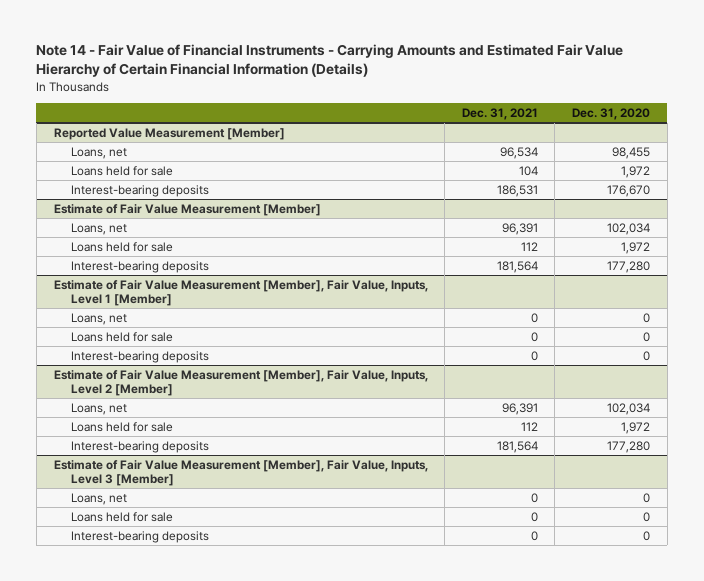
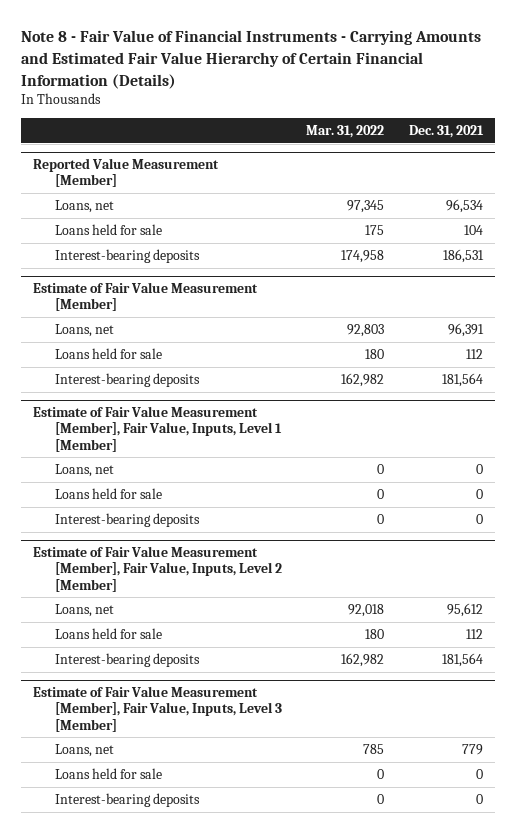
[36,44,624,78] Note 14 - Fair Value of Financial Instruments - Carrying Amounts and Estimated Fair Value Hierarchy of Certain Financial Information (Details) -> [20,30,481,89] Note 8 - Fair Value of Financial Instruments - Carrying Amounts and Estimated Fair Value Hierarchy of Certain Financial Information (Details)
[571,108,650,121] Dec. 31, 2020 -> none
none -> [306,125,385,139] Mar. 31, 2022
[501,402,538,415] 96,391 -> [446,603,483,618] 95,612
[530,492,538,503] 0 -> [461,744,483,756] 779

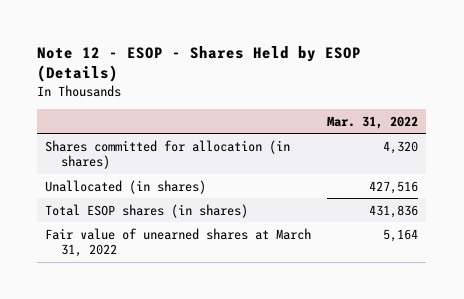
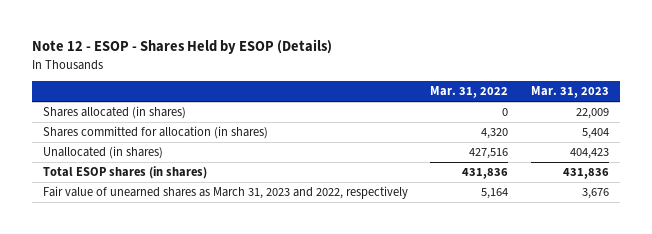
none -> [530,86,609,99] Mar. 31, 2023
none -> [42,106,186,120] Shares allocated (in shares)
[45,227,312,258] Fair value of unearned shares at March 31, 2022 -> [42,186,408,200] Fair value of unearned shares as March 31, 2023 and 2022, respectively

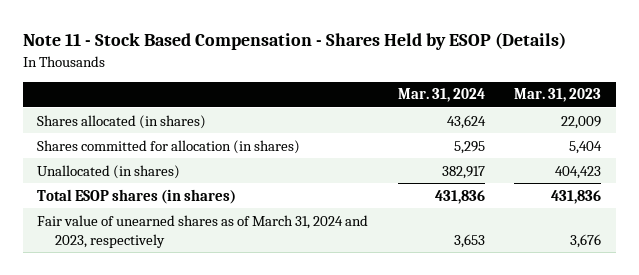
[31,39,332,55] Note 12 - ESOP - Shares Held by ESOP (Details) -> [22,32,566,51] Note 11 - Stock Based Compensation - Shares Held by ESOP (Details)
[430,86,509,99] Mar. 31, 2022 -> none
none -> [397,88,485,103] Mar. 31, 2024
[42,186,408,200] Fair value of unearned shares as March 31, 2023 and 2022, respectively -> [37,214,369,248] Fair value of unearned shares as of March 31, 2024 and 2023, respectively

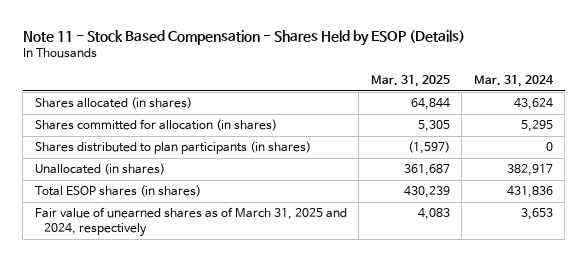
[514,88,602,103] Mar. 31, 2023 -> none
none -> [370,74,450,87] Mar. 31, 2025
none -> [34,141,311,155] Shares distributed to plan participants (in shares)
[37,214,369,248] Fair value of unearned shares as of March 31, 2024 and 2023, respectively -> [34,207,347,238] Fair value of unearned shares as of March 31, 2025 and 2024, respectively

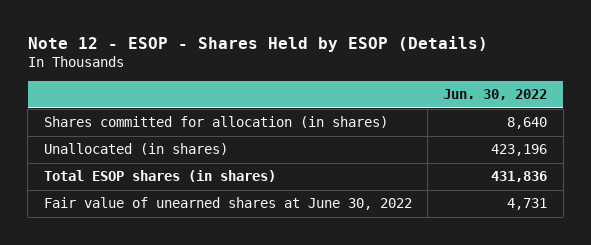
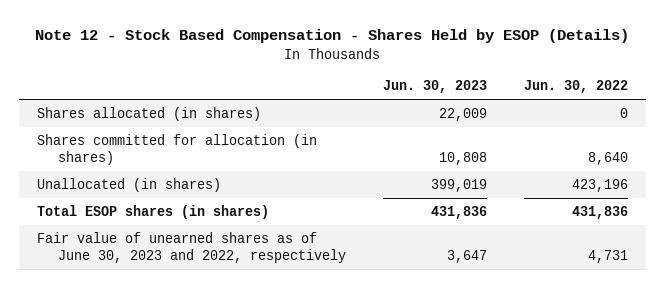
[27,35,488,52] Note 12 - ESOP - Shares Held by ESOP (Details) -> [35,29,630,44] Note 12 - Stock Based Compensation - Shares Held by ESOP (Details)
none -> [382,80,487,94] Jun. 30, 2023
none -> [37,107,262,122] Shares allocated (in shares)
[43,197,412,211] Fair value of unearned shares at June 30, 2022 -> [37,232,347,263] Fair value of unearned shares as of June 30, 2023 and 2022, respectively

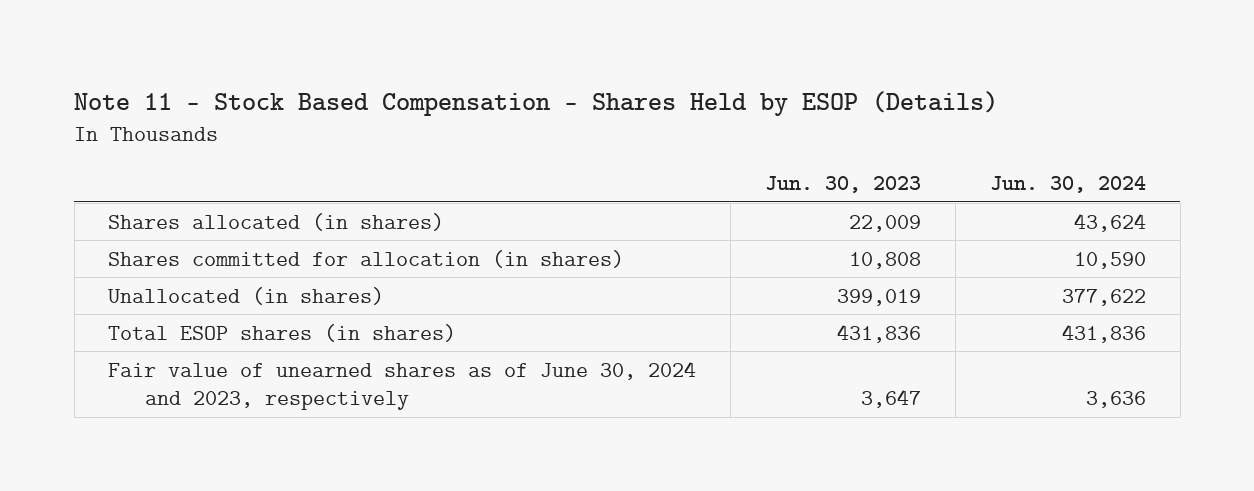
[35,29,630,44] Note 12 - Stock Based Compensation - Shares Held by ESOP (Details) -> [74,91,999,117] Note 11 - Stock Based Compensation - Shares Held by ESOP (Details)
[523,80,628,94] Jun. 30, 2022 -> none
none -> [989,176,1146,194] Jun. 30, 2024
[37,232,347,263] Fair value of unearned shares as of June 30, 2023 and 2022, respectively -> [108,360,697,411] Fair value of unearned shares as of June 30, 2024 and 2023, respectively

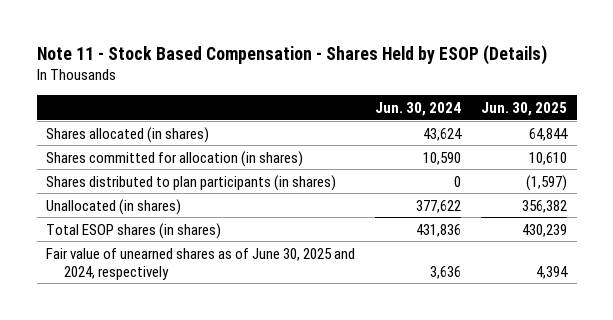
[765,176,922,194] Jun. 30, 2023 -> none
none -> [481,101,568,116] Jun. 30, 2025
none -> [46,174,337,191] Shares distributed to plan participants (in shares)
[108,360,697,411] Fair value of unearned shares as of June 30, 2024 and 2023, respectively -> [46,247,356,280] Fair value of unearned shares as of June 30, 2025 and 2024, respectively

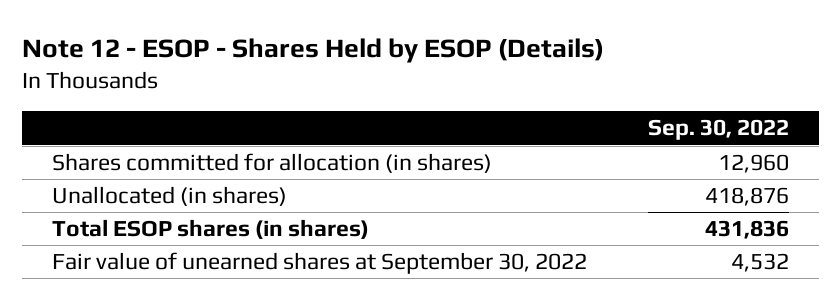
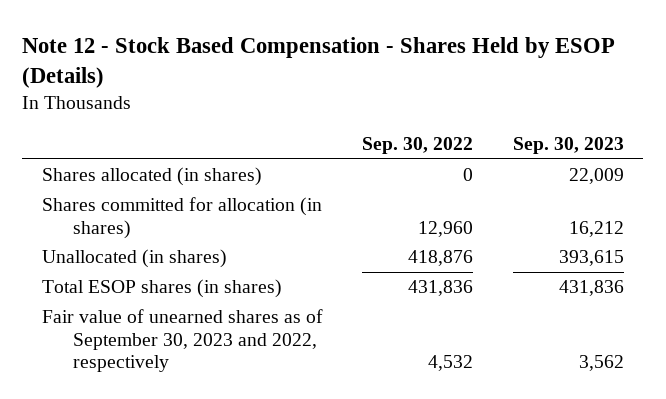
[21,38,604,64] Note 12 - ESOP - Shares Held by ESOP (Details) -> [22,36,616,89] Note 12 - Stock Based Compensation - Shares Held by ESOP (Details)
none -> [512,137,624,155] Sep. 30, 2023
none -> [42,167,263,187] Shares allocated (in shares)
[51,252,587,275] Fair value of unearned shares at September 30, 2022 -> [42,309,324,373] Fair value of unearned shares as of September 30, 2023 and 2022, respectively

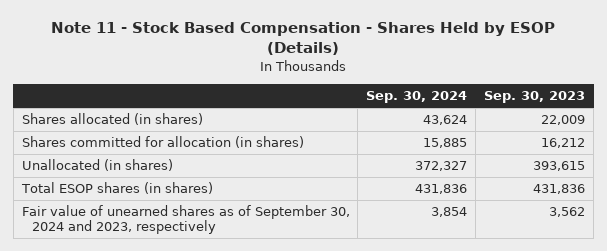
[22,36,616,89] Note 12 - Stock Based Compensation - Shares Held by ESOP (Details) -> [51,22,556,56] Note 11 - Stock Based Compensation - Shares Held by ESOP (Details)
[362,137,474,155] Sep. 30, 2022 -> none
none -> [366,91,468,104] Sep. 30, 2024
[42,309,324,373] Fair value of unearned shares as of September 30, 2023 and 2022, respectively -> [21,205,350,235] Fair value of unearned shares as of September 30, 2024 and 2023, respectively

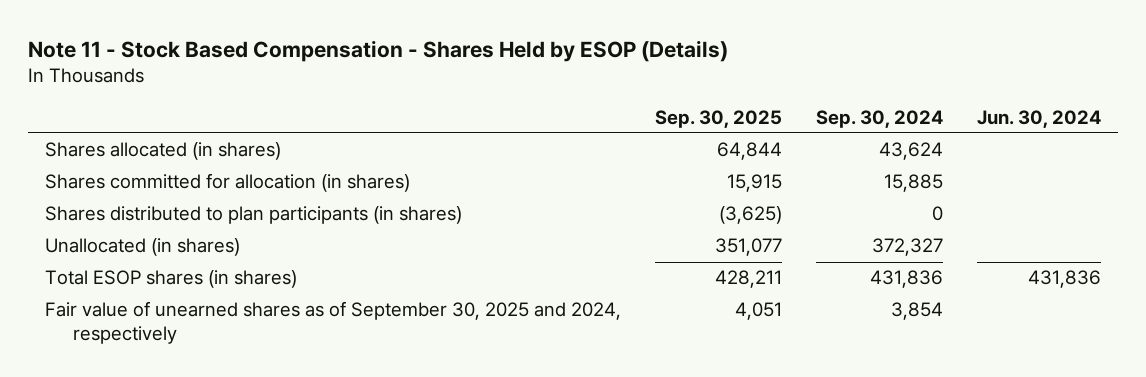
[484,91,586,104] Sep. 30, 2023 -> none
none -> [654,109,782,128] Sep. 30, 2025
none -> [976,109,1101,128] Jun. 30, 2024
none -> [44,206,462,225] Shares distributed to plan participants (in shares)
[21,205,350,235] Fair value of unearned shares as of September 30, 2024 and 2023, respectively -> [44,301,621,345] Fair value of unearned shares as of September 30, 2025 and 2024, respectively

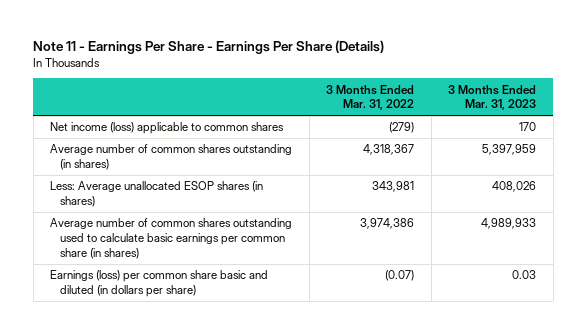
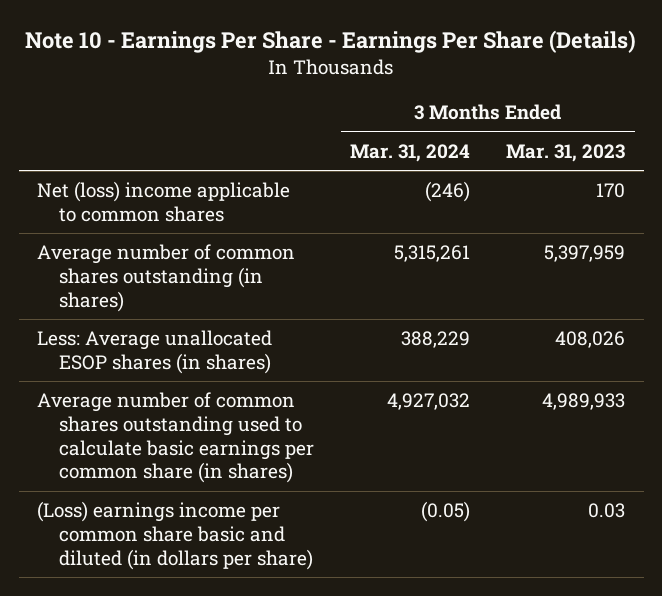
[33,40,385,55] Note 11 - Earnings Per Share - Earnings Per Share (Details) -> [25,30,637,54] Note 10 - Earnings Per Share - Earnings Per Share (Details)
[326,84,415,111] 3 Months Ended Mar. 31, 2022 -> none
none -> [350,143,471,162] Mar. 31, 2024
[50,122,285,135] Net income (loss) applicable to common shares -> [36,181,290,222] Net (loss) income applicable to common shares
[50,270,269,298] Earnings (loss) per common share basic and diluted (in dollars per share) -> [36,501,314,570] (Loss) earnings income per common share basic and diluted (in dollars per share)

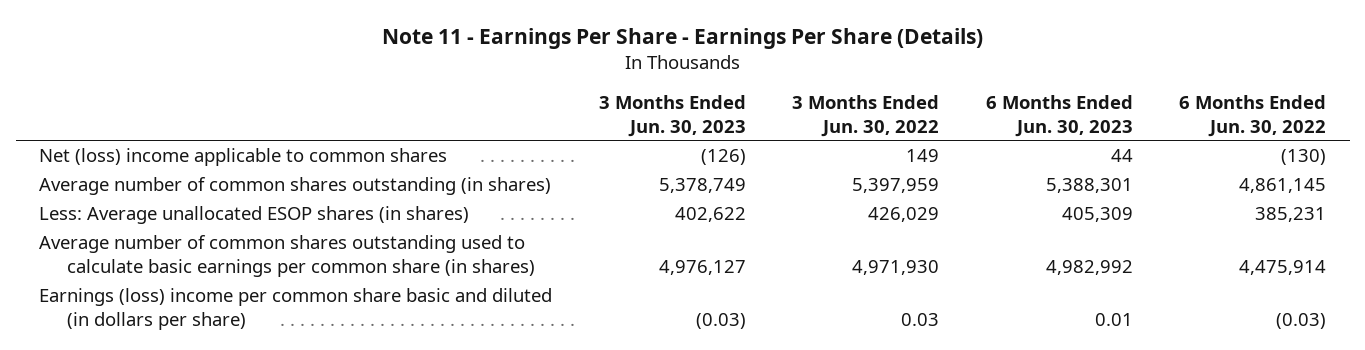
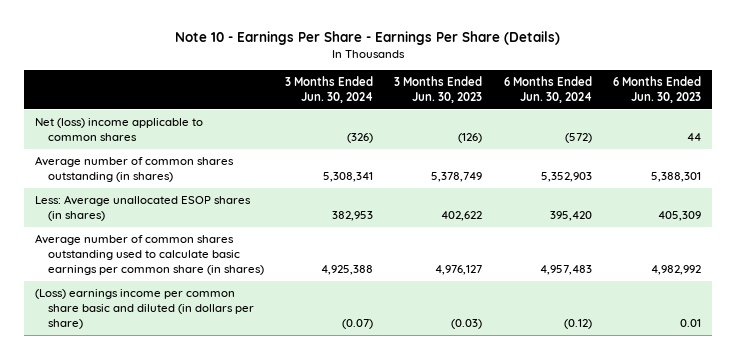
[381,28,983,50] Note 11 - Earnings Per Share - Earnings Per Share (Details) -> [175,31,561,46] Note 10 - Earnings Per Share - Earnings Per Share (Details)
[792,94,940,137] 3 Months Ended Jun. 30, 2022 -> none
[1179,94,1327,137] 6 Months Ended Jun. 30, 2022 -> none
none -> [284,76,373,103] 3 Months Ended Jun. 30, 2024
none -> [503,76,592,103] 6 Months Ended Jun. 30, 2024
[38,288,552,331] Earnings (loss) income per common share basic and diluted (in dollars per share) -> [34,289,254,329] (Loss) earnings income per common share basic and diluted (in dollars per share)

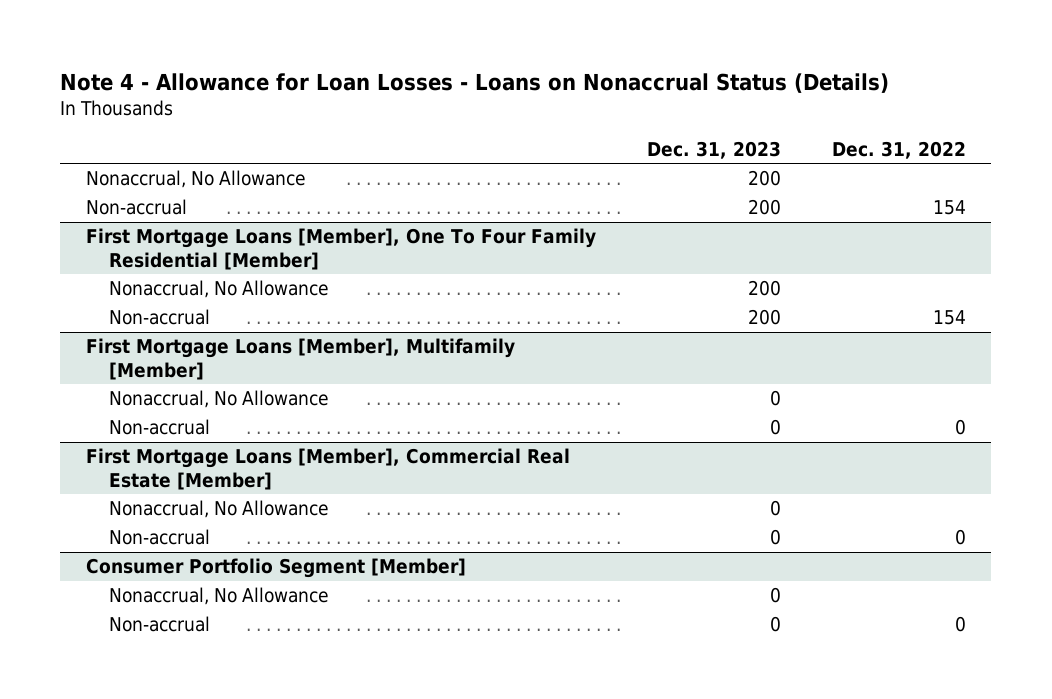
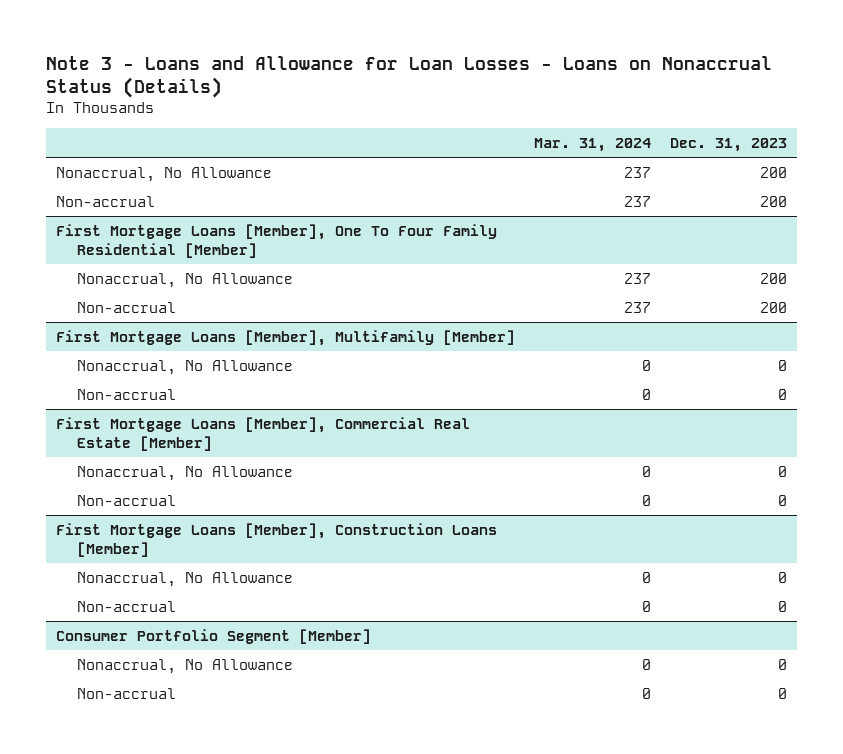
[60,72,890,93] Note 4 - Allowance for Loan Losses - Loans on Nonaccrual Status (Details) -> [46,55,773,99] Note 3 - Loans and Allowance for Loan Losses - Loans on Nonaccrual Status (Details)
[831,140,966,159] Dec. 31, 2022 -> none
none -> [534,138,652,153] Mar. 31, 2024
none -> [55,522,497,558] First Mortgage Loans [Member], Construction Loans [Member]
none -> [77,571,294,587] Nonaccrual, No Allowance
none -> [77,600,177,612] Non-accrual

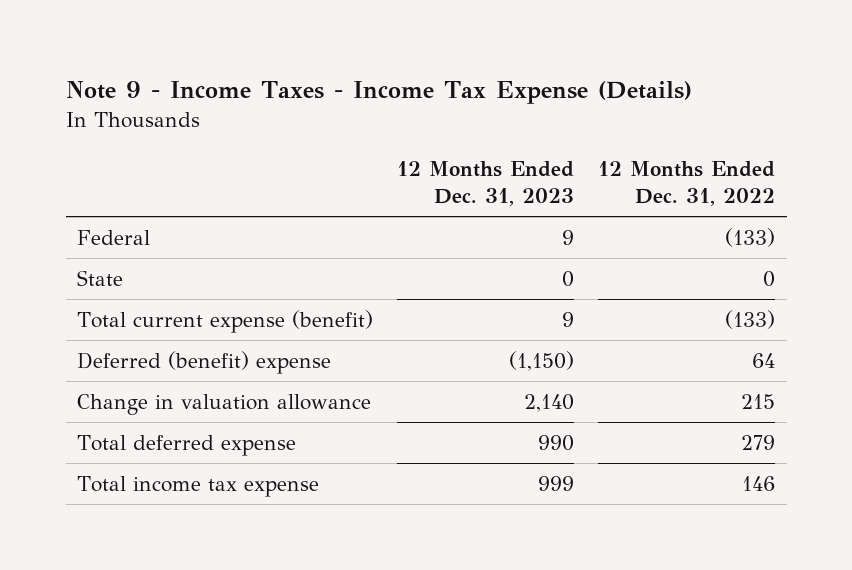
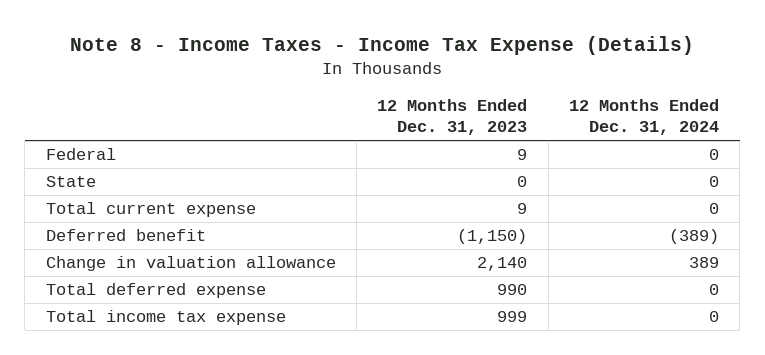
[65,81,692,105] Note 9 - Income Taxes - Income Tax Expense (Details) -> [70,36,695,56] Note 8 - Income Taxes - Income Tax Expense (Details)
[597,160,775,206] 12 Months Ended Dec. 31, 2022 -> none
none -> [569,98,720,136] 12 Months Ended Dec. 31, 2024
[77,309,374,333] Total current expense (benefit) -> [45,202,256,218] Total current expense
[77,350,332,374] Deferred (benefit) expense -> [45,229,206,242] Deferred benefit

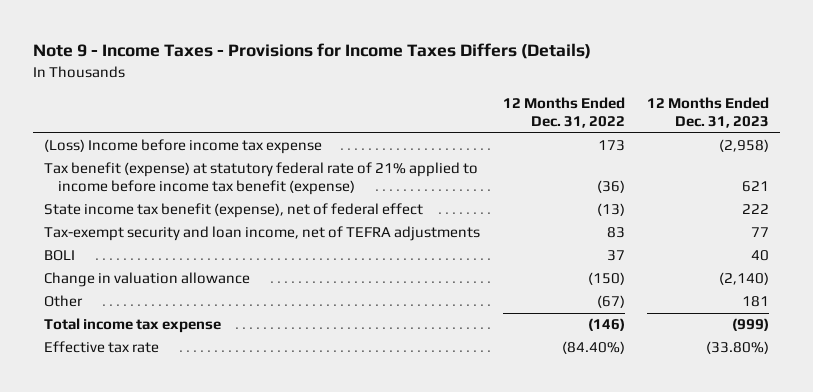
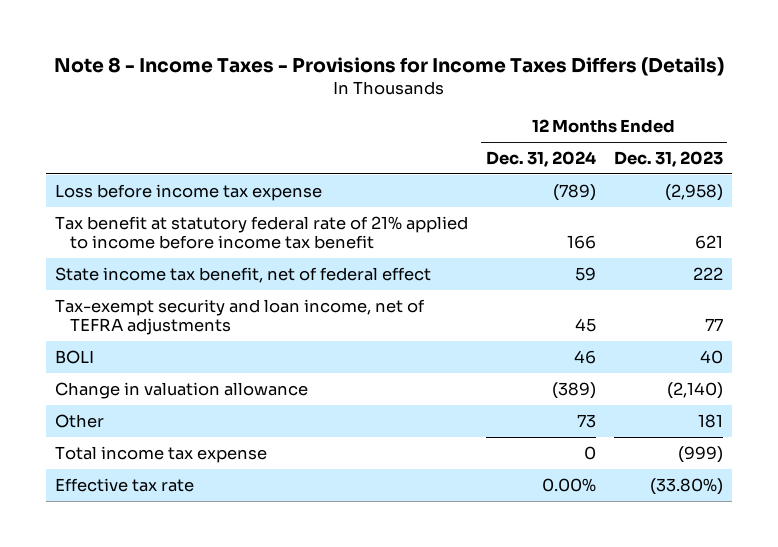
[33,43,592,60] Note 9 - Income Taxes - Provisions for Income Taxes Differs (Details) -> [53,56,724,76] Note 8 - Income Taxes - Provisions for Income Taxes Differs (Details)
[502,97,625,129] 12 Months Ended Dec. 31, 2022 -> none
none -> [485,150,596,167] Dec. 31, 2024
[44,139,323,155] (Loss) Income before income tax expense -> [54,183,322,201] Loss before income tax expense
[44,162,479,196] Tax benefit (expense) at statutory federal rate of 21% applied to income before income tax benefit (expense) -> [54,215,468,249] Tax benefit at statutory federal rate of 21% applied to income before income tax benefit
[44,203,424,219] State income tax benefit (expense), net of federal effect -> [54,266,431,283] State income tax benefit, net of federal effect

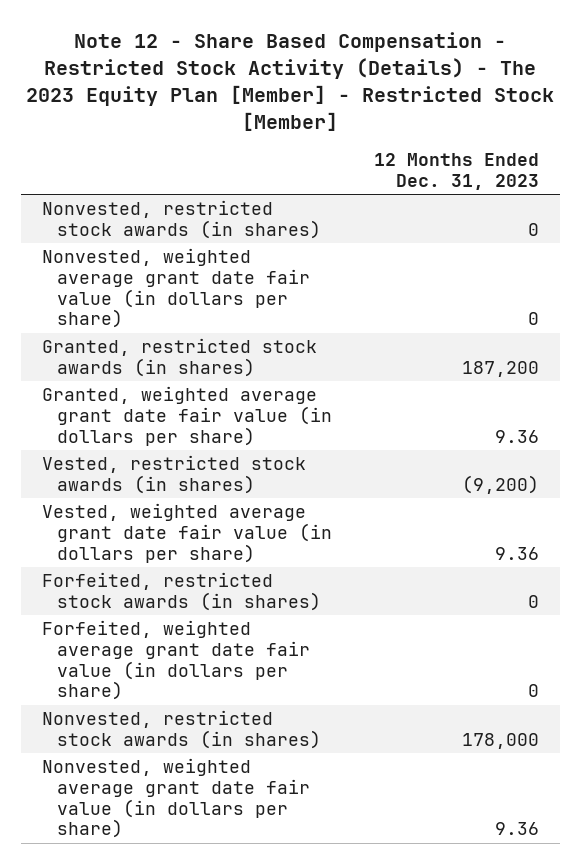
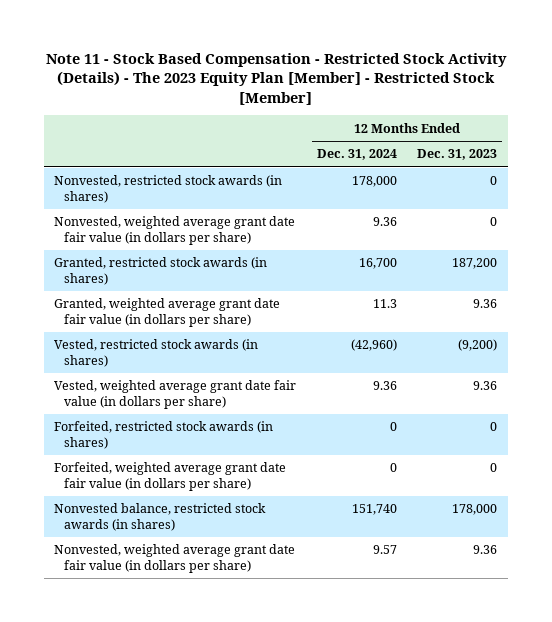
[26,32,555,131] Note 12 - Share Based Compensation - Restricted Stock Activity (Details) - The 2023 Equity Plan [Member] - Restricted Stock [Member] -> [45,52,507,105] Note 11 - Stock Based Compensation - Restricted Stock Activity (Details) - The 2023 Equity Plan [Member] - Restricted Stock [Member]
none -> [316,149,397,161] Dec. 31, 2024
[41,709,322,749] Nonvested, restricted stock awards (in shares) -> [54,503,267,531] Nonvested balance, restricted stock awards (in shares)

